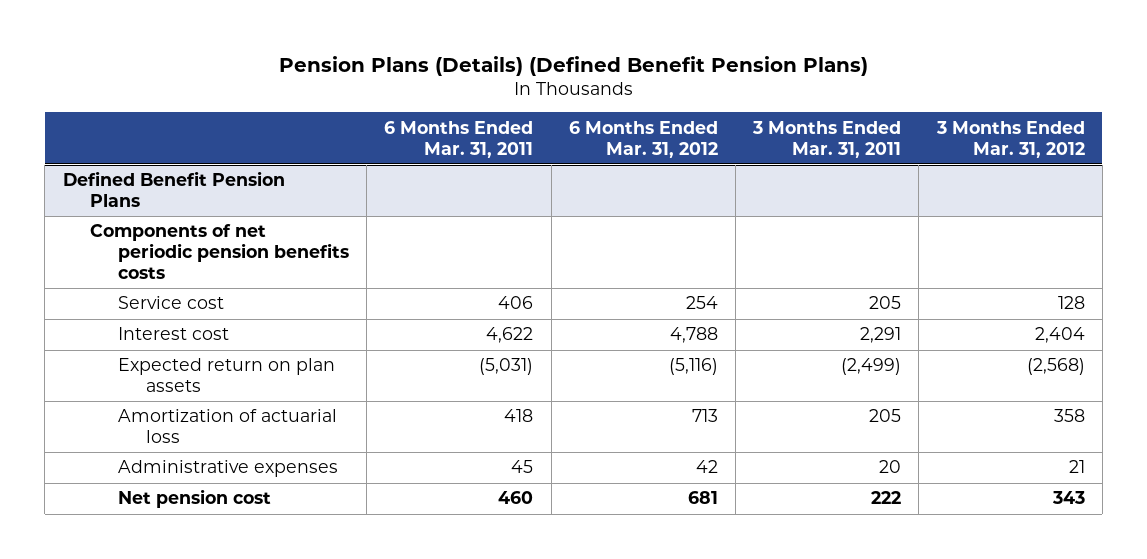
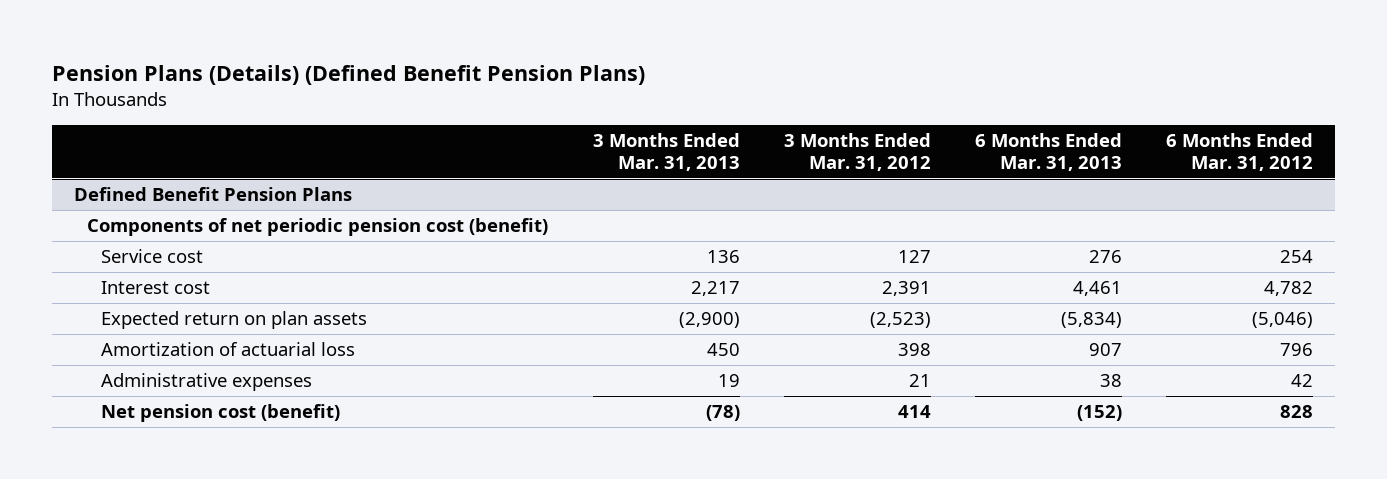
[384,120,534,158] 6 Months Ended Mar. 31, 2011 -> none
[752,120,902,158] 3 Months Ended Mar. 31, 2011 -> none
none -> [592,133,740,171] 3 Months Ended Mar. 31, 2013
none -> [974,133,1122,171] 6 Months Ended Mar. 31, 2013
[90,224,349,280] Components of net periodic pension benefits costs -> [87,218,549,237] Components of net periodic pension cost (benefit)
[1057,296,1085,310] 128 -> [897,250,931,264] 127
[669,327,718,344] 4,788 -> [1263,281,1313,297] 4,782
[1034,327,1085,344] 2,404 -> [881,281,931,297] 2,391
[668,358,718,376] (5,116) -> [1251,312,1313,329] (5,046)
[1026,358,1085,376] (2,568) -> [869,312,931,329] (2,523)
[691,409,718,423] 713 -> [1279,343,1313,357] 796
[1053,409,1085,423] 358 -> [897,343,931,357] 398
[117,489,271,509] Net pension cost -> [100,404,340,423] Net pension cost (benefit)
[687,491,718,505] 681 -> [1279,405,1313,419] 828
[1051,491,1085,505] 343 -> [897,405,931,419] 414

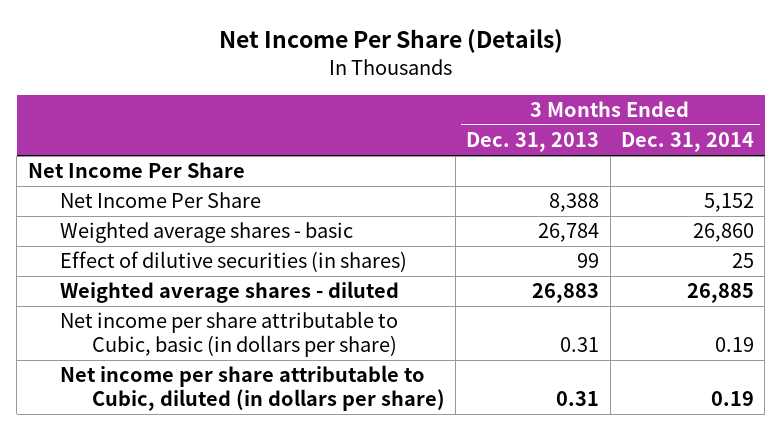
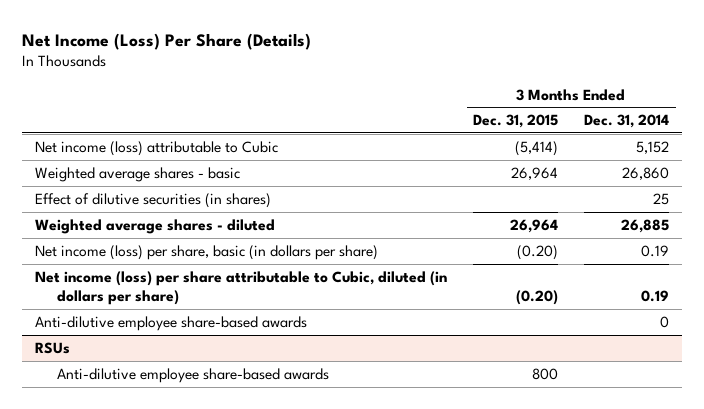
[218,28,563,53] Net Income Per Share (Details) -> [21,32,311,50] Net Income (Loss) Per Share (Details)
[466,132,600,153] Dec. 31, 2013 -> none
none -> [473,114,559,129] Dec. 31, 2015
[27,162,245,179] Net Income Per Share -> none
[59,192,261,209] Net Income Per Share -> [35,140,279,156] Net income (loss) attributable to Cubic
[59,311,398,358] Net income per share attributable to Cubic, basic (in dollars per share) -> [35,244,379,260] Net income (loss) per share, basic (in dollars per share)
[59,365,445,412] Net income per share attributable to Cubic, diluted (in dollars per share) -> [35,270,448,306] Net income (loss) per share attributable to Cubic, diluted (in dollars per share)
none -> [35,315,308,331] Anti-dilutive employee share-based awards
none -> [35,341,71,354] RSUs
none -> [56,367,329,383] Anti-dilutive employee share-based awards

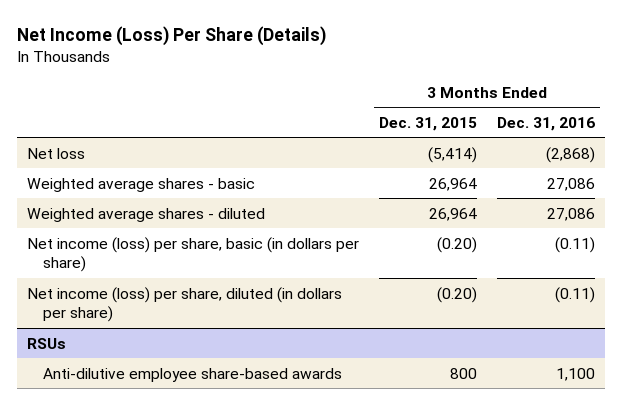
[584,114,670,129] Dec. 31, 2014 -> none
none -> [497,116,596,131] Dec. 31, 2016
[35,140,279,156] Net income (loss) attributable to Cubic -> [26,147,85,159] Net loss
[35,192,272,208] Effect of dilutive securities (in shares) -> none
[35,315,308,331] Anti-dilutive employee share-based awards -> none
[35,270,448,306] Net income (loss) per share attributable to Cubic, diluted (in dollars per share) -> [26,286,342,323] Net income (loss) per share, diluted (in dollars per share)

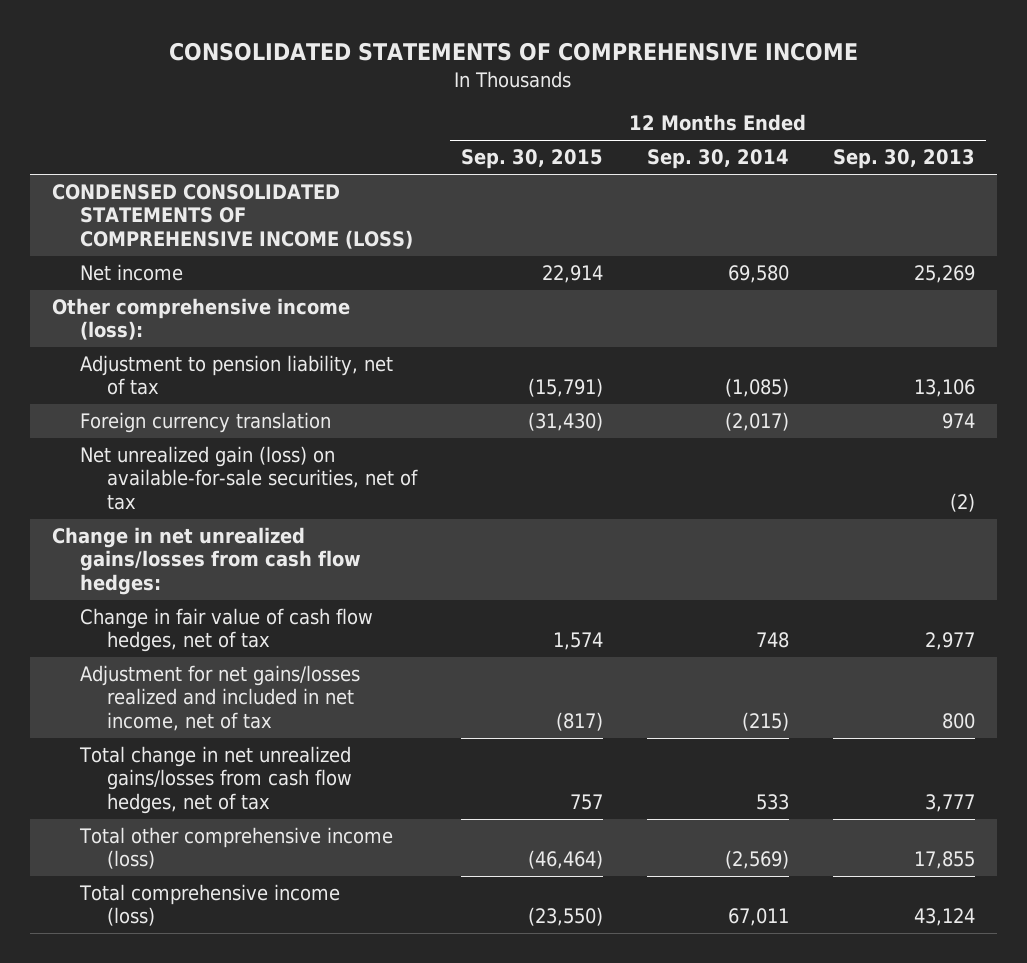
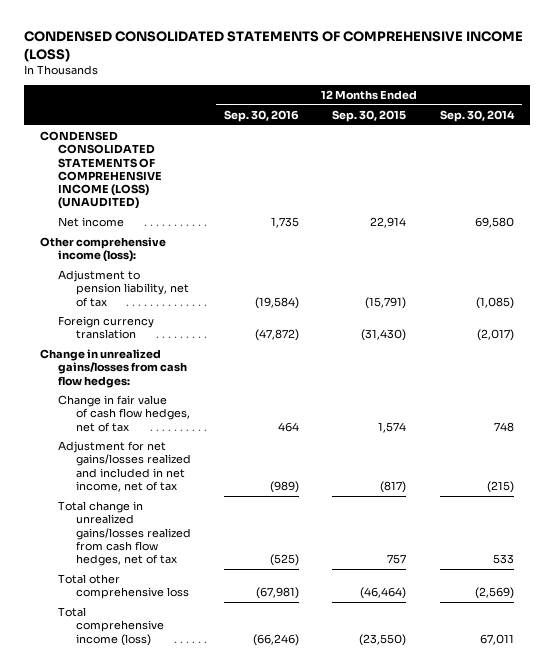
[169,42,859,62] CONSOLIDATED STATEMENTS OF COMPREHENSIVE INCOME -> [23,31,523,62] CONDENSED CONSOLIDATED STATEMENTS OF COMPREHENSIVE INCOME (LOSS)
[832,149,975,170] Sep. 30, 2013 -> none
none -> [224,109,300,122] Sep. 30, 2016
[52,184,413,249] CONDENSED CONSOLIDATED STATEMENTS OF COMPREHENSIVE INCOME (LOSS) -> [40,130,163,210] CONDENSED CONSOLIDATED STATEMENTS OF COMPREHENSIVE INCOME (LOSS) (UNAUDITED)
[79,446,419,510] Net unrealized gain (loss) on available-for-sale securities, net of tax -> none
[52,527,361,595] Change in net unrealized gains/losses from cash flow hedges: -> [40,348,188,388] Change in unrealized gains/losses from cash flow hedges:
[78,746,353,814] Total change in net unrealized gains/losses from cash flow hedges, net of tax -> [58,500,191,567] Total change in unrealized gains/losses realized from cash flow hedges, net of tax
[78,827,393,870] Total other comprehensive income (loss) -> [58,573,189,600] Total other comprehensive loss

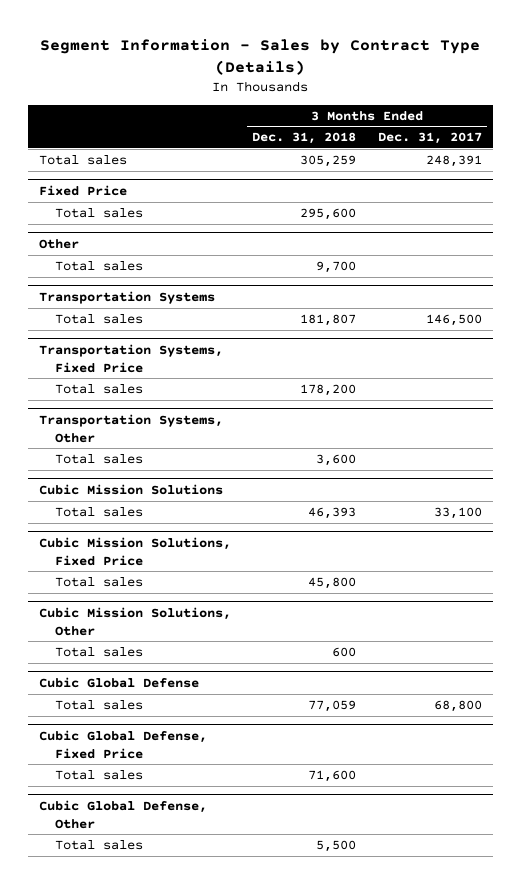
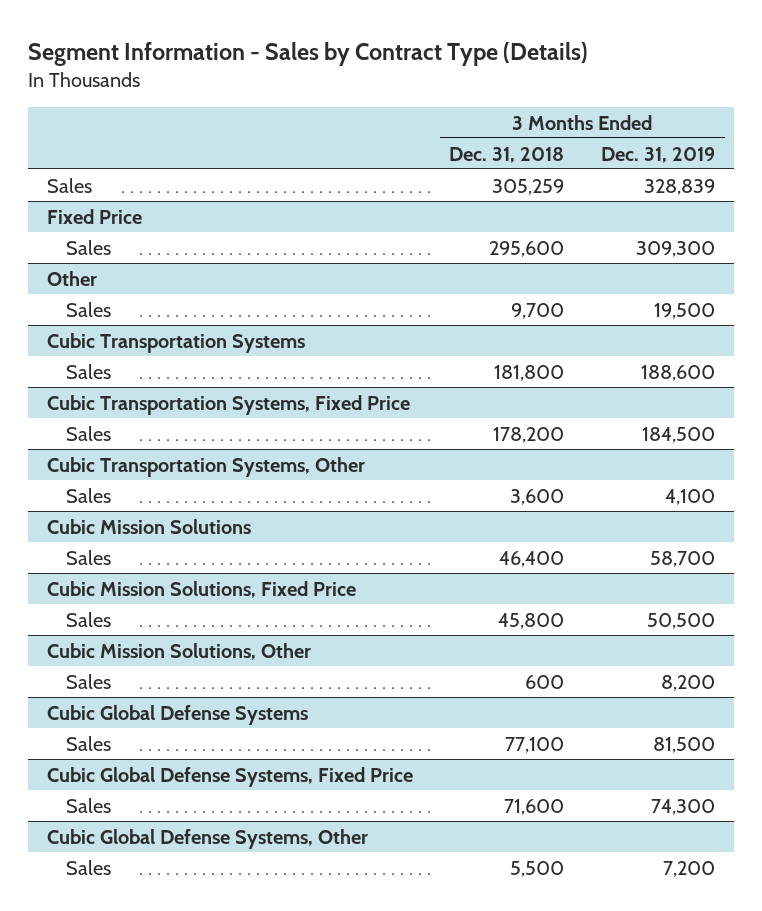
[377,132,482,145] Dec. 31, 2017 -> none
none -> [601,146,716,163] Dec. 31, 2019
[38,154,127,165] Total sales -> [46,177,92,193] Sales
[55,207,144,218] Total sales -> [65,239,111,255] Sales
[55,260,144,271] Total sales -> [65,301,111,317] Sales
[38,290,215,304] Transportation Systems -> [46,332,305,353] Cubic Transportation Systems
[55,313,144,324] Total sales -> [65,363,111,379] Sales
[300,313,357,326] 181,807 -> [494,364,565,381] 181,800
[38,343,223,373] Transportation Systems, Fixed Price -> [46,394,410,415] Cubic Transportation Systems, Fixed Price
[55,383,144,394] Total sales -> [65,425,111,441] Sales
[38,413,223,443] Transportation Systems, Other -> [46,456,365,477] Cubic Transportation Systems, Other
[55,453,144,464] Total sales -> [65,487,111,503] Sales
[55,506,144,517] Total sales -> [65,549,111,565] Sales
[308,506,357,519] 46,393 -> [499,550,565,567] 46,400
[55,576,144,587] Total sales -> [65,611,111,627] Sales
[55,646,144,657] Total sales -> [65,673,111,689] Sales
[38,676,199,688] Cubic Global Defense -> [46,704,308,725] Cubic Global Defense Systems
[55,699,144,710] Total sales -> [65,735,111,751] Sales
[308,699,357,712] 77,059 -> [505,736,565,753] 77,100
[38,729,207,759] Cubic Global Defense, Fixed Price -> [46,766,413,787] Cubic Global Defense Systems, Fixed Price
[55,769,144,780] Total sales -> [65,797,111,813] Sales
[38,799,207,829] Cubic Global Defense, Other -> [46,828,368,849] Cubic Global Defense Systems, Other
[55,839,144,850] Total sales -> [65,859,111,875] Sales

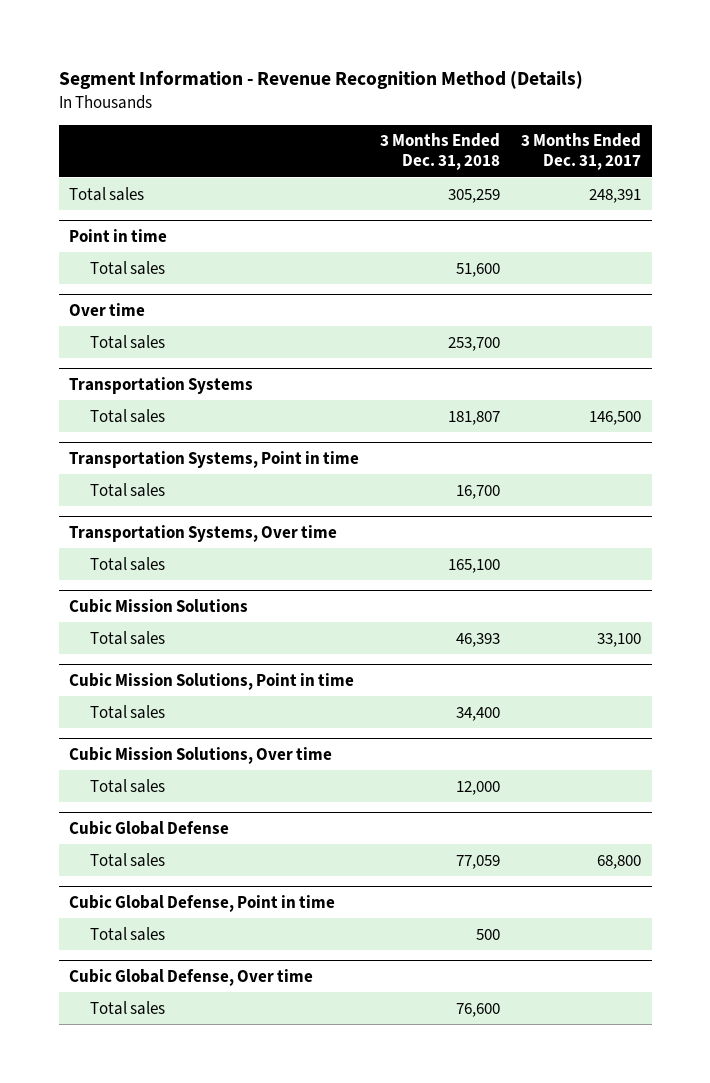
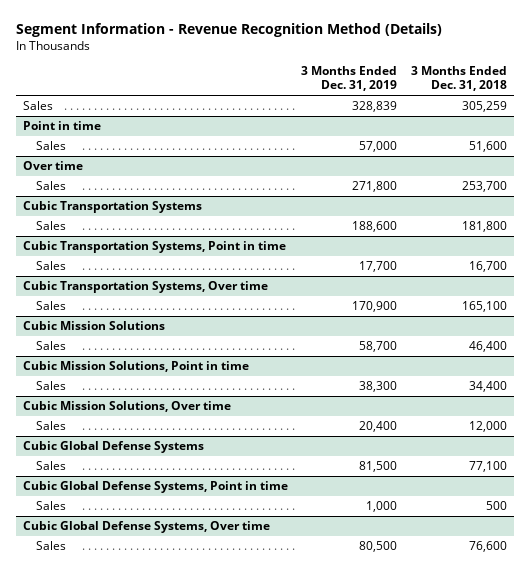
[521,133,642,171] 3 Months Ended Dec. 31, 2017 -> none
none -> [301,66,398,92] 3 Months Ended Dec. 31, 2019
[69,186,145,201] Total sales -> [22,100,53,110] Sales
[90,260,166,275] Total sales -> [35,140,66,150] Sales
[90,334,166,349] Total sales -> [35,180,66,190] Sales
[69,376,254,394] Transportation Systems -> [22,200,202,213] Cubic Transportation Systems
[90,408,166,423] Total sales -> [35,220,66,230] Sales
[448,410,501,425] 181,807 -> [461,220,507,232] 181,800
[69,450,360,468] Transportation Systems, Point in time -> [22,240,286,253] Cubic Transportation Systems, Point in time
[90,482,166,497] Total sales -> [35,260,66,270] Sales
[69,524,338,542] Transportation Systems, Over time -> [22,280,268,293] Cubic Transportation Systems, Over time
[90,556,166,571] Total sales -> [35,300,66,310] Sales
[90,630,166,645] Total sales -> [35,340,66,350] Sales
[456,632,501,647] 46,393 -> [468,340,507,352] 46,400
[90,704,166,719] Total sales -> [35,380,66,390] Sales
[90,778,166,793] Total sales -> [35,420,66,430] Sales
[69,820,230,835] Cubic Global Defense -> [22,440,204,453] Cubic Global Defense Systems
[90,852,166,867] Total sales -> [35,460,66,470] Sales
[456,854,501,869] 77,059 -> [468,460,507,472] 77,100
[69,894,336,912] Cubic Global Defense, Point in time -> [22,480,288,493] Cubic Global Defense Systems, Point in time
[90,926,166,941] Total sales -> [35,500,66,510] Sales
[69,968,314,986] Cubic Global Defense, Over time -> [22,520,270,533] Cubic Global Defense Systems, Over time
[90,1000,166,1015] Total sales -> [35,540,66,550] Sales

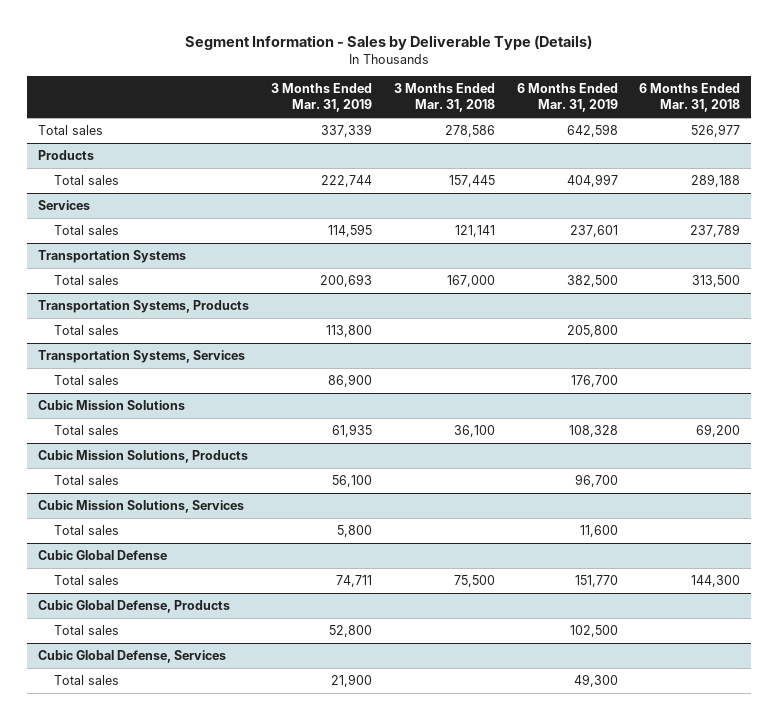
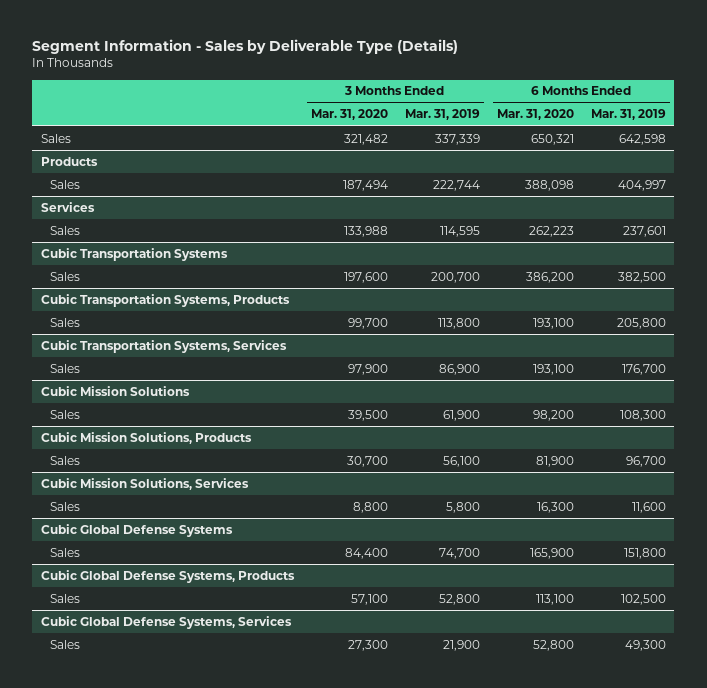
[393,83,495,113] 3 Months Ended Mar. 31, 2018 -> none
[639,83,741,113] 6 Months Ended Mar. 31, 2018 -> none
none -> [310,109,388,121] Mar. 31, 2020
none -> [496,109,574,121] Mar. 31, 2020
[38,124,104,135] Total sales -> [40,133,71,143] Sales
[53,174,119,185] Total sales -> [50,179,81,189] Sales
[53,224,119,235] Total sales -> [50,225,81,235] Sales
[38,249,187,263] Transportation Systems -> [40,247,228,261] Cubic Transportation Systems
[53,274,119,285] Total sales -> [50,271,81,281] Sales
[320,273,373,287] 200,693 -> [430,271,480,283] 200,700
[38,299,250,313] Transportation Systems, Products -> [40,293,290,307] Cubic Transportation Systems, Products
[53,324,119,335] Total sales -> [50,317,81,327] Sales
[38,349,246,363] Transportation Systems, Services -> [40,339,287,353] Cubic Transportation Systems, Services
[53,374,119,385] Total sales -> [50,363,81,373] Sales
[53,424,119,435] Total sales -> [50,409,81,419] Sales
[332,423,373,437] 61,935 -> [442,409,480,421] 61,900
[568,424,618,437] 108,328 -> [619,409,666,421] 108,300
[53,474,119,485] Total sales -> [50,455,81,465] Sales
[53,524,119,535] Total sales -> [50,501,81,511] Sales
[38,549,168,560] Cubic Global Defense -> [40,523,233,537] Cubic Global Defense Systems
[53,574,119,585] Total sales -> [50,547,81,557] Sales
[336,574,373,587] 74,711 -> [438,547,480,559] 74,700
[574,574,618,587] 151,770 -> [623,547,666,559] 151,800
[38,599,231,613] Cubic Global Defense, Products -> [40,569,295,583] Cubic Global Defense Systems, Products
[53,624,119,635] Total sales -> [50,593,81,603] Sales
[38,649,227,663] Cubic Global Defense, Services -> [40,615,292,629] Cubic Global Defense Systems, Services
[53,674,119,685] Total sales -> [50,639,81,649] Sales

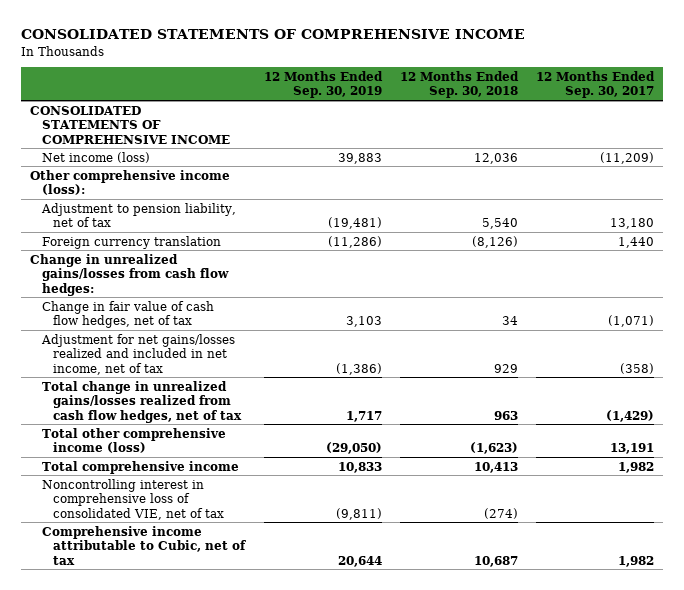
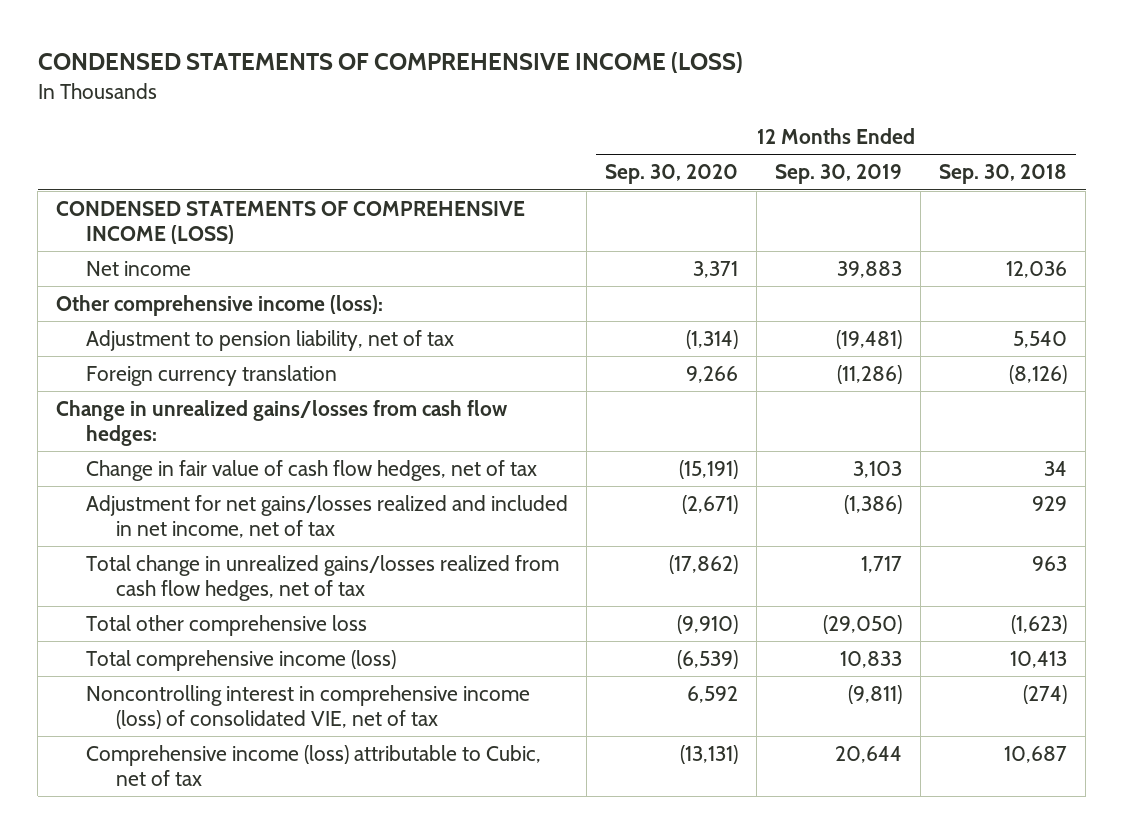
[21,29,526,40] CONSOLIDATED STATEMENTS OF COMPREHENSIVE INCOME -> [37,52,743,74] CONDENSED STATEMENTS OF COMPREHENSIVE INCOME (LOSS)
[536,70,656,99] 12 Months Ended Sep. 30, 2017 -> none
none -> [605,164,739,185] Sep. 30, 2020
[30,105,230,144] CONSOLIDATED STATEMENTS OF COMPREHENSIVE INCOME -> [56,200,526,245] CONDENSED STATEMENTS OF COMPREHENSIVE INCOME (LOSS)
[41,151,150,163] Net income (loss) -> [86,260,192,276] Net income
[41,427,226,454] Total other comprehensive income (loss) -> [86,614,368,636] Total other comprehensive loss
[41,460,239,474] Total comprehensive income -> [86,649,397,671] Total comprehensive income (loss)
[41,478,225,520] Noncontrolling interest in comprehensive loss of consolidated VIE, net of tax -> [86,684,531,730] Noncontrolling interest in comprehensive income (loss) of consolidated VIE, net of tax
[41,525,247,565] Comprehensive income attributable to Cubic, net of tax -> [86,744,542,787] Comprehensive income (loss) attributable to Cubic, net of tax

